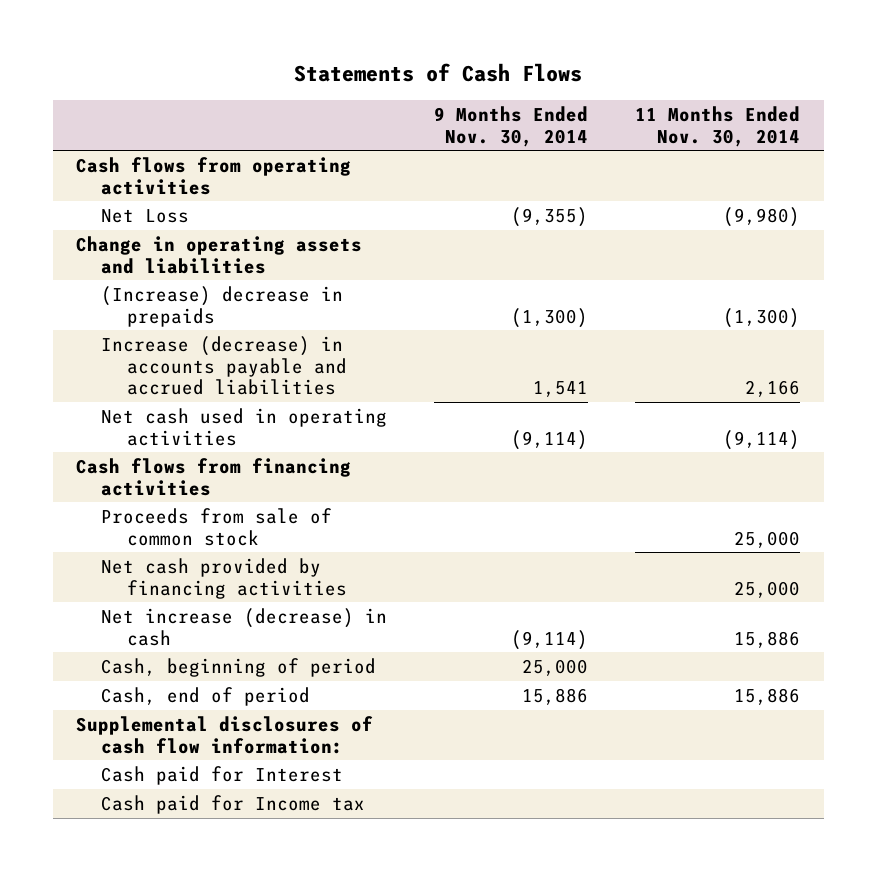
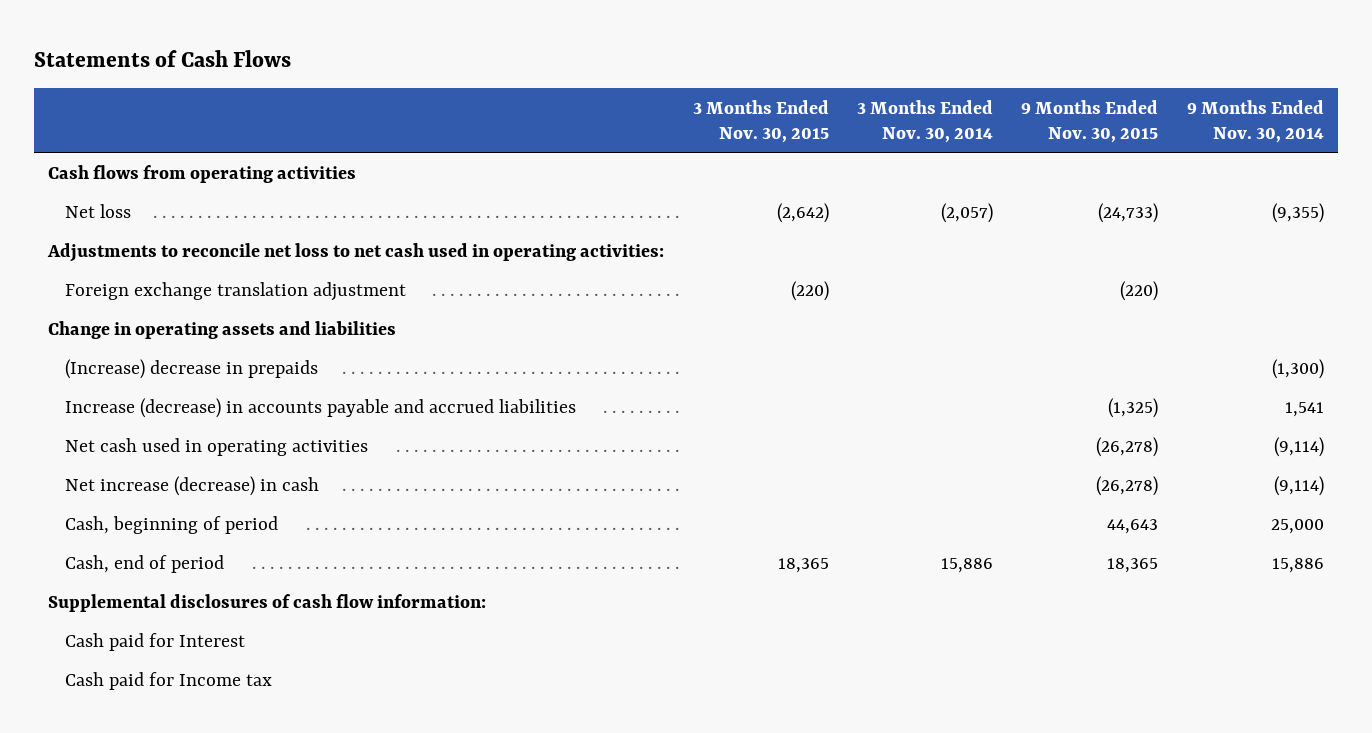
[635,105,801,147] 11 Months Ended Nov. 30, 2014 -> none
none -> [692,100,829,143] 3 Months Ended Nov. 30, 2015
none -> [856,100,993,143] 3 Months Ended Nov. 30, 2014
none -> [1021,100,1159,143] 9 Months Ended Nov. 30, 2015
[101,208,190,223] Net Loss -> [65,203,132,218] Net loss
none -> [47,242,665,262] Adjustments to reconcile net loss to net cash used in operating activities:
none -> [65,281,407,301] Foreign exchange translation adjustment
[76,457,352,496] Cash flows from financing activities -> none
[101,507,333,546] Proceeds from sale of common stock -> none
[101,557,347,599] Net cash provided by financing activities -> none

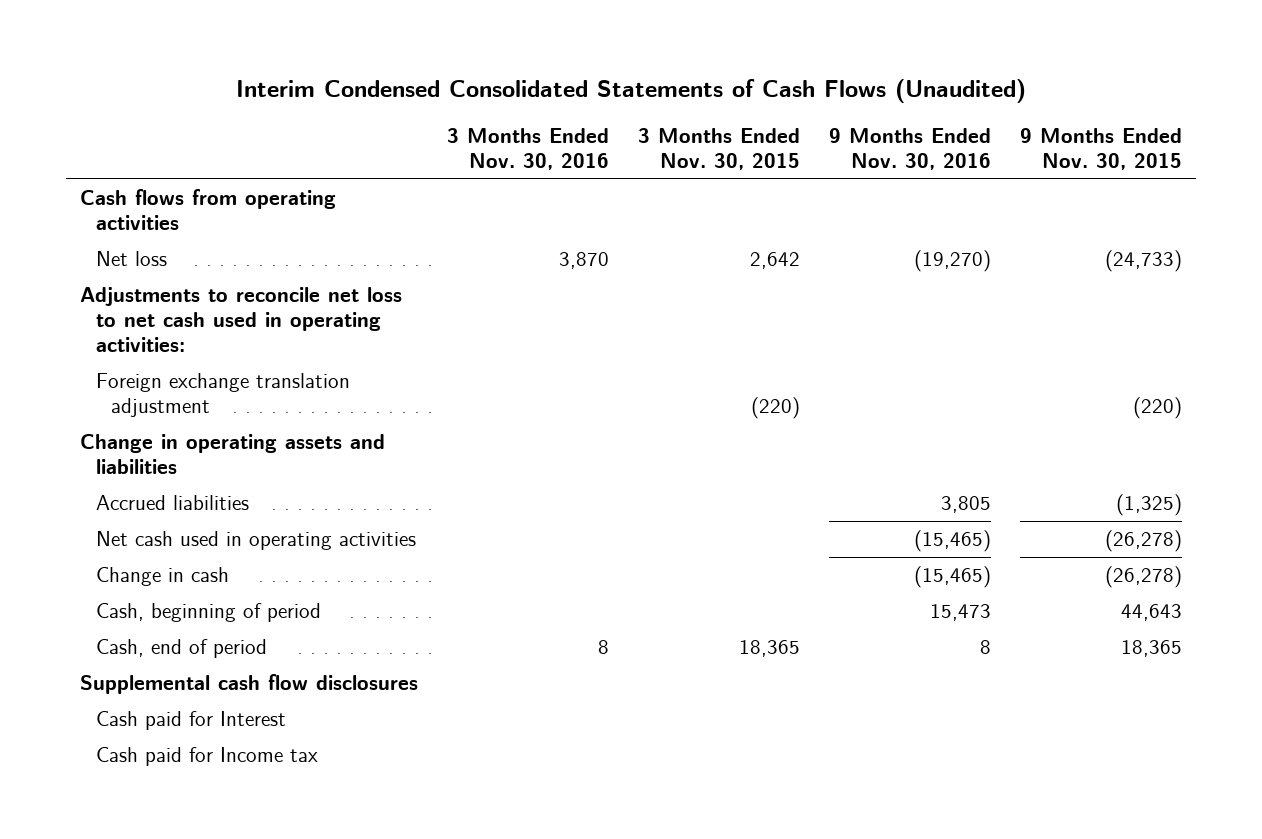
[34,50,292,68] Statements of Cash Flows -> [235,79,1026,104] Interim Condensed Consolidated Statements of Cash Flows (Unaudited)
[856,100,993,143] 3 Months Ended Nov. 30, 2014 -> none
[1186,100,1324,143] 9 Months Ended Nov. 30, 2014 -> none
none -> [447,127,610,170] 3 Months Ended Nov. 30, 2016
none -> [828,127,991,170] 9 Months Ended Nov. 30, 2016
[776,202,829,223] (2,642) -> [749,251,800,269] 2,642
[65,358,319,379] (Increase) decrease in prepaids -> none
[65,397,577,418] Increase (decrease) in accounts payable and accrued liabilities -> [95,494,249,510] Accrued liabilities
[65,475,320,496] Net increase (decrease) in cash -> [95,566,229,586] Change in cash
[48,593,487,612] Supplemental disclosures of cash flow information: -> [80,673,419,694] Supplemental cash flow disclosures

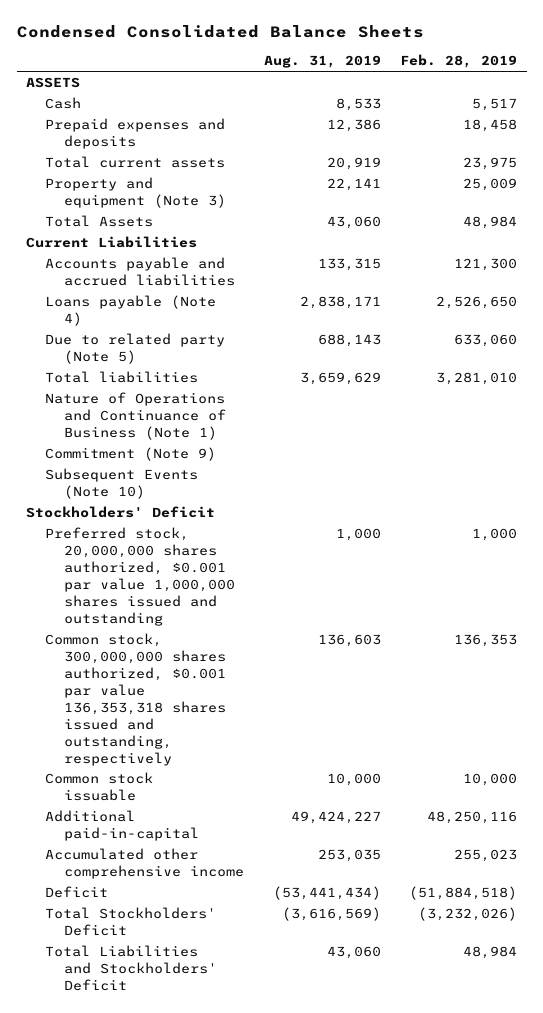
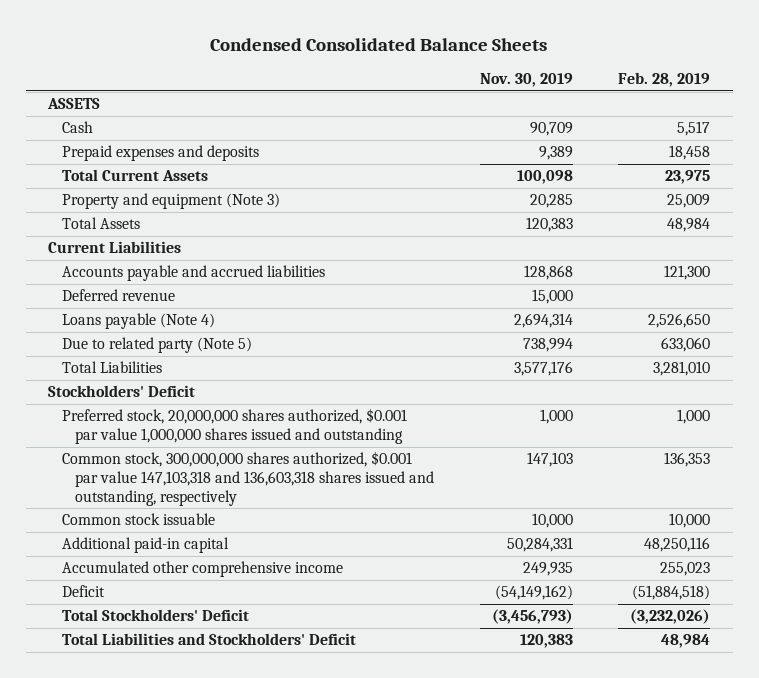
[263,55,381,69] Aug. 31, 2019 -> none
none -> [479,73,573,88] Nov. 30, 2019
[45,156,226,169] Total current assets -> [61,169,208,182] Total Current Assets
none -> [61,289,175,302] Deferred revenue
[45,392,227,440] Nature of Operations and Continuance of Business (Note 1) -> none
[45,447,217,462] Commitment (Note 9) -> none
[45,468,199,500] Subsequent Events (Note 10) -> none
[45,371,199,384] Total liabilities -> [61,361,162,374] Total Liabilities
[45,633,227,766] Common stock, 300,000,000 shares authorized, $0.001 par value 136,353,318 shares issued and outstanding, respectively -> [61,451,434,506] Common stock, 300,000,000 shares authorized, $0.001 par value 147,103,318 and 136,603,318 shares issued and outstanding, respectively
[45,810,200,842] Additional paid-in-capital -> [61,537,229,554] Additional paid-in capital

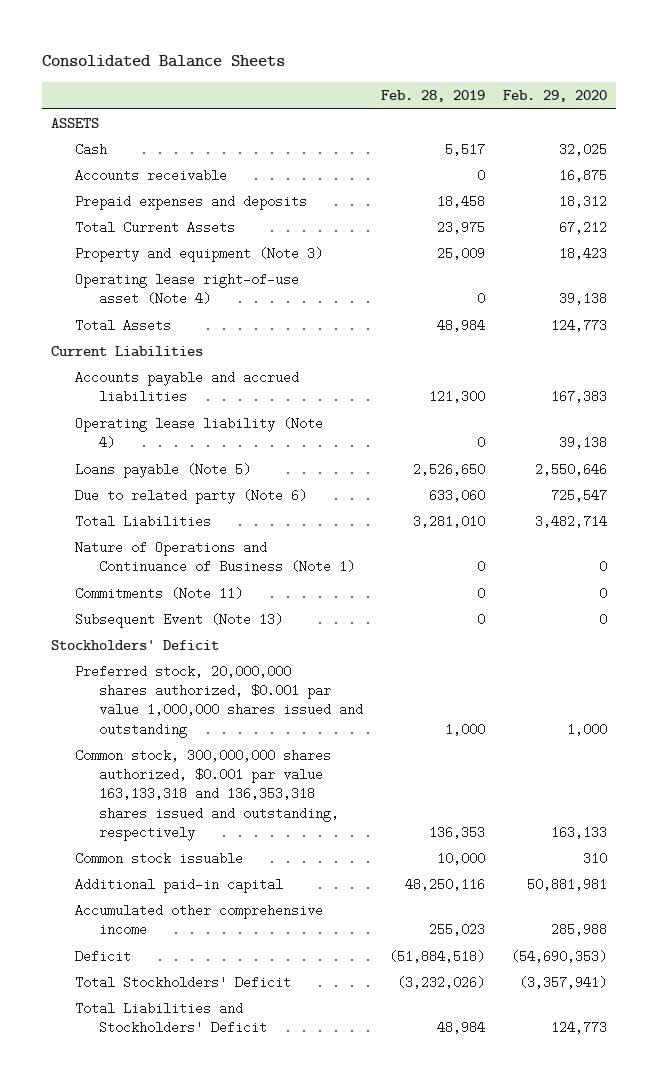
[210,37,548,51] Condensed Consolidated Balance Sheets -> [41,55,285,68] Consolidated Balance Sheets
[479,73,573,88] Nov. 30, 2019 -> none
none -> [502,90,607,103] Feb. 29, 2020
none -> [74,169,227,183] Accounts receivable
none -> [74,273,299,306] Operating lease right-of-use asset (Note 4)
[61,289,175,302] Deferred revenue -> none
none -> [74,417,323,450] Operating lease liability (Note 4)
[61,313,215,330] Loans payable (Note 4) -> [74,463,251,479] Loans payable (Note 5)
[61,337,252,354] Due to related party (Note 5) -> [74,489,307,505] Due to related party (Note 6)
none -> [74,541,355,574] Nature of Operations and Continuance of Business (Note 1)
none -> [74,587,243,601] Commitments (Note 11)
none -> [74,613,283,629] Subsequent Event (Note 13)
[61,451,434,506] Common stock, 300,000,000 shares authorized, $0.001 par value 147,103,318 and 136,603,318 shares issued and outstanding, respectively -> [74,749,339,841] Common stock, 300,000,000 shares authorized, $0.001 par value 163,133,318 and 136,353,318 shares issued and outstanding, respectively

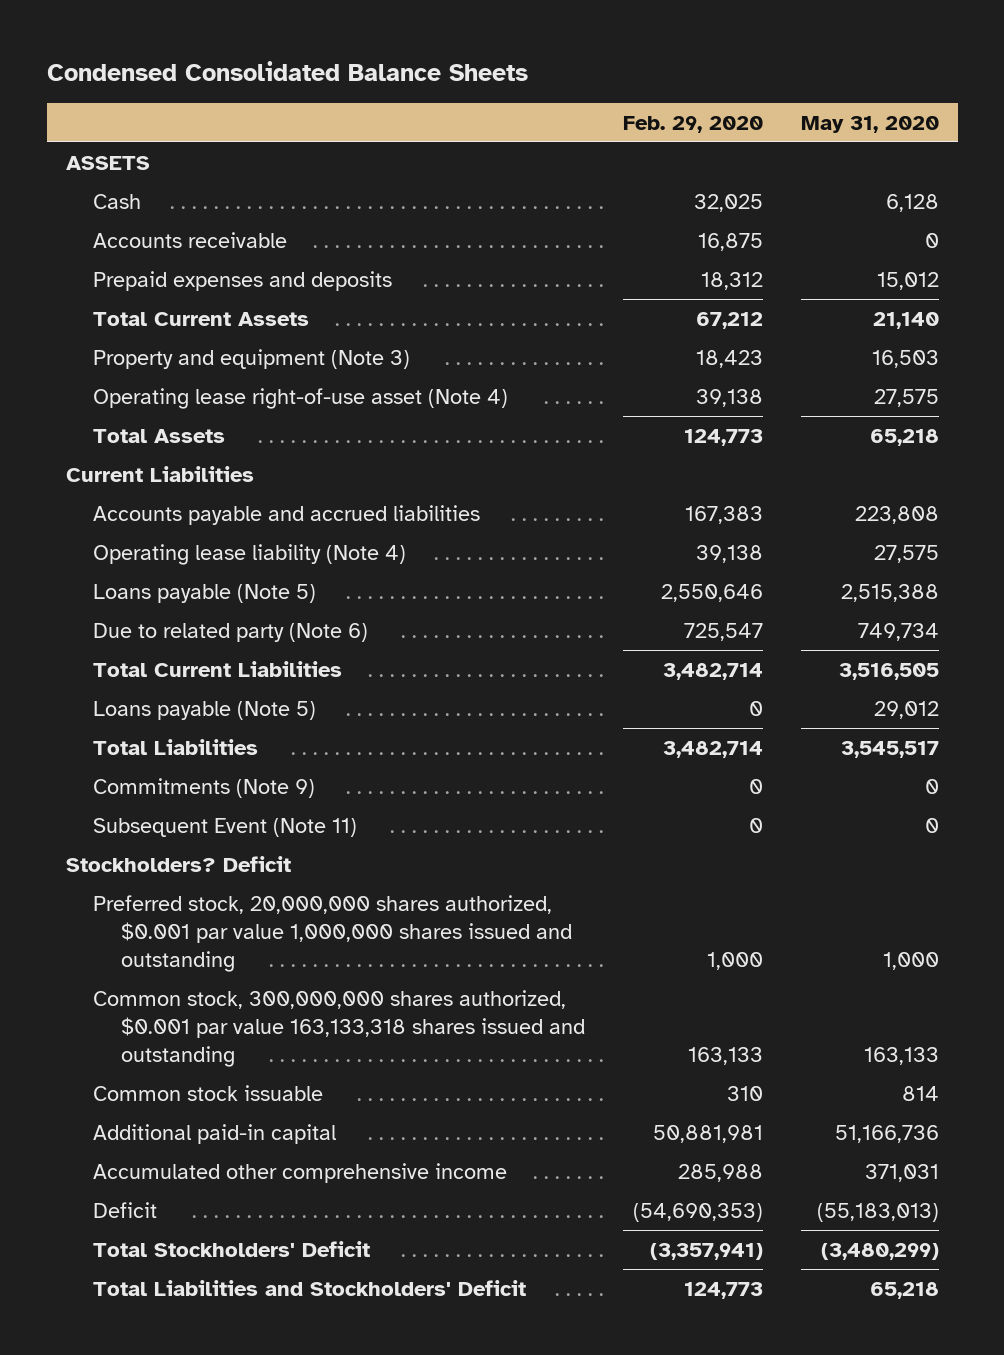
[41,55,285,68] Consolidated Balance Sheets -> [46,60,528,81] Condensed Consolidated Balance Sheets
[380,90,485,103] Feb. 28, 2019 -> none
none -> [800,115,939,133] May 31, 2020
none -> [93,660,343,677] Total Current Liabilities
none -> [93,700,317,720] Loans payable (Note 5)
[74,541,355,574] Nature of Operations and Continuance of Business (Note 1) -> none
[74,587,243,601] Commitments (Note 11) -> [93,777,316,798] Commitments (Note 9)
[74,613,283,629] Subsequent Event (Note 13) -> [93,817,358,837] Subsequent Event (Note 11)
[50,640,219,651] Stockholders' Deficit -> [65,855,291,872] Stockholders? Deficit
[74,749,339,841] Common stock, 300,000,000 shares authorized, $0.001 par value 163,133,318 and 136,353,318 shares issued and outstanding, respectively -> [93,989,585,1068] Common stock, 300,000,000 shares authorized, $0.001 par value 163,133,318 shares issued and outstanding

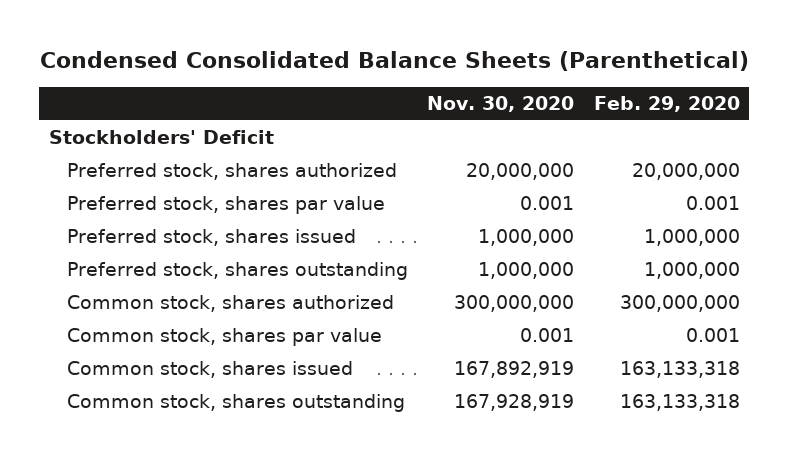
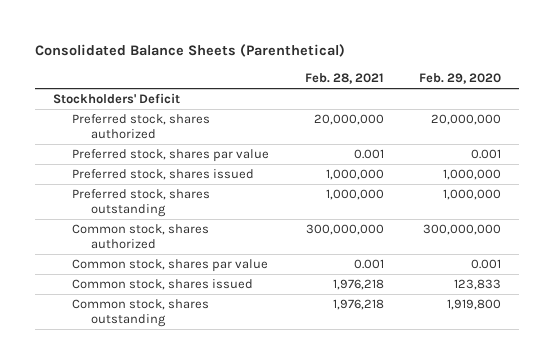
[40,51,750,72] Condensed Consolidated Balance Sheets (Parenthetical) -> [35,43,346,57] Consolidated Balance Sheets (Parenthetical)
[427,96,575,113] Nov. 30, 2020 -> none
none -> [304,72,384,84] Feb. 28, 2021
[619,361,740,379] 163,133,318 -> [454,279,502,291] 123,833
[619,394,740,412] 163,133,318 -> [447,299,502,311] 1,919,800

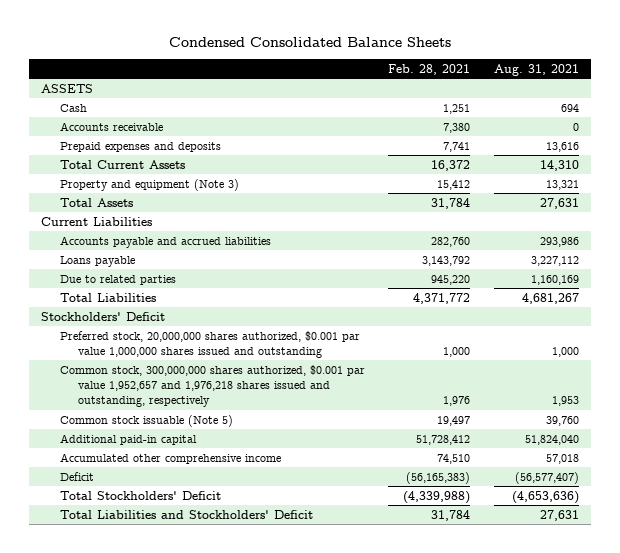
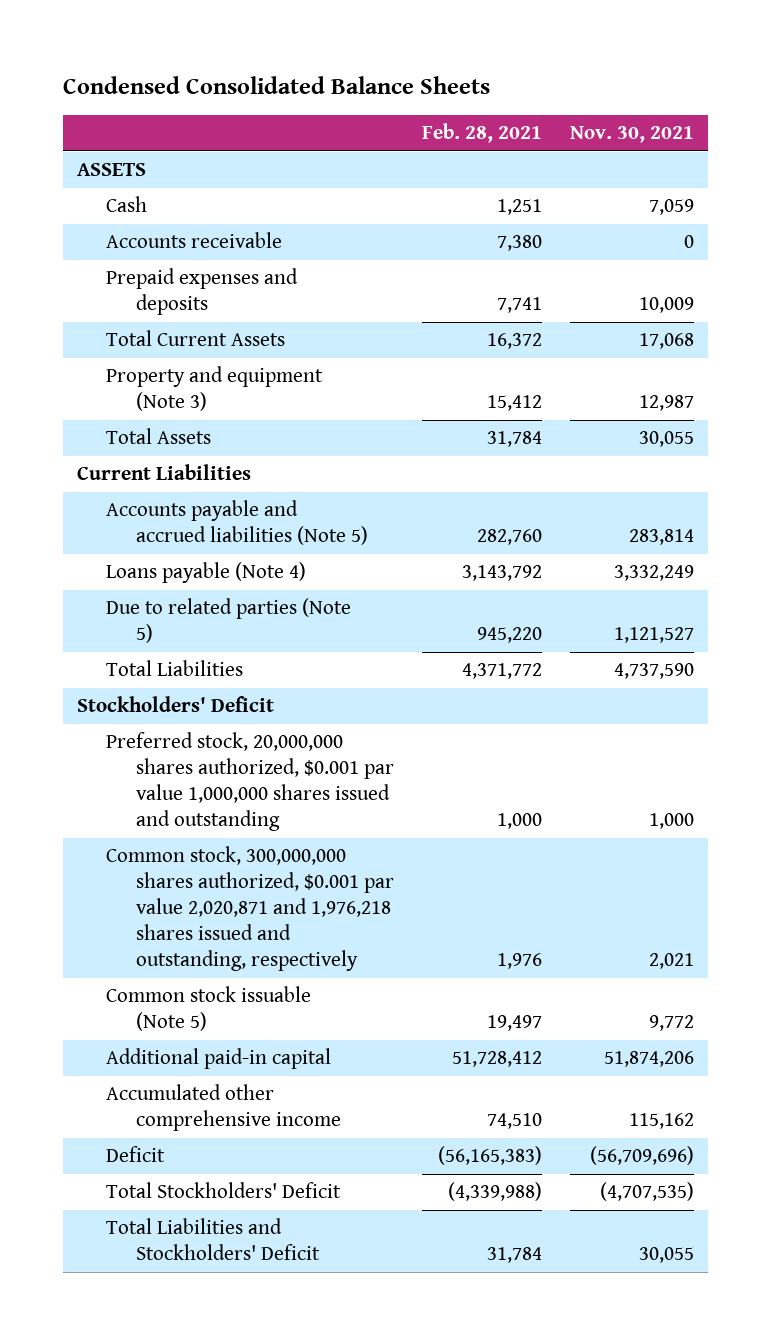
[494,63,580,76] Aug. 31, 2021 -> none
none -> [570,126,695,144] Nov. 30, 2021
[59,235,271,248] Accounts payable and accrued liabilities -> [106,500,368,546] Accounts payable and accrued liabilities (Note 5)
[59,255,135,267] Loans payable -> [106,562,307,584] Loans payable (Note 4)
[59,274,176,285] Due to related parties -> [106,598,352,644] Due to related parties (Note 5)
[59,364,365,408] Common stock, 300,000,000 shares authorized, $0.001 par value 1,952,657 and 1,976,218 shares issued and outstanding, respectively -> [106,846,394,971] Common stock, 300,000,000 shares authorized, $0.001 par value 2,020,871 and 1,976,218 shares issued and outstanding, respectively

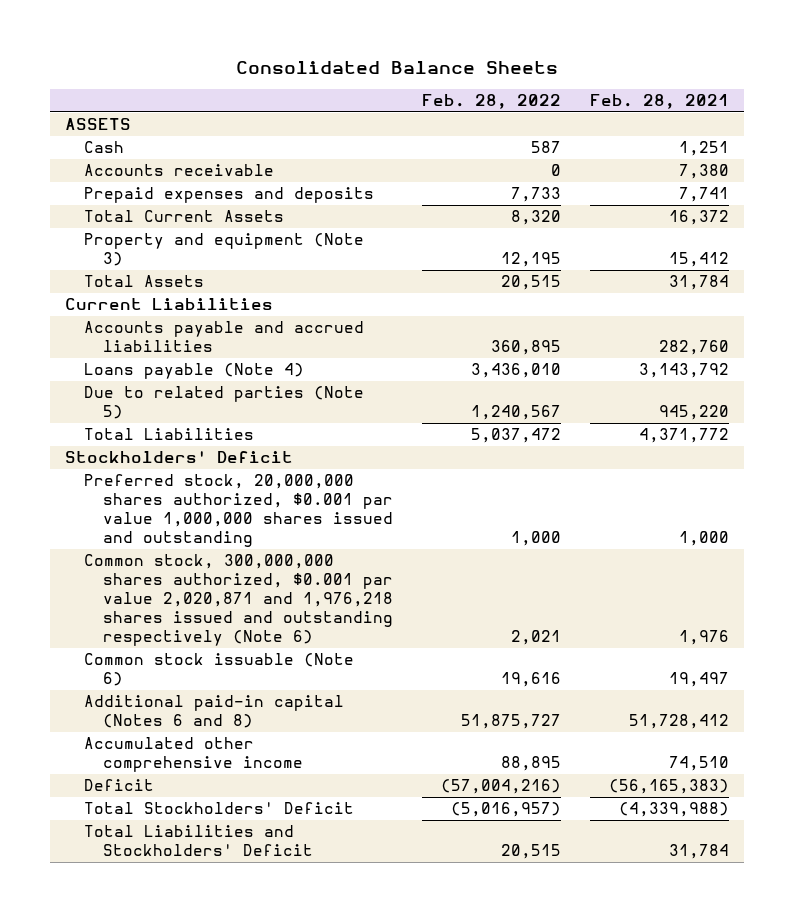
[62,76,490,95] Condensed Consolidated Balance Sheets -> [235,60,558,74] Consolidated Balance Sheets
[570,126,695,144] Nov. 30, 2021 -> none
none -> [422,94,562,110] Feb. 28, 2022
[106,500,368,546] Accounts payable and accrued liabilities (Note 5) -> [83,321,364,353] Accounts payable and accrued liabilities
[106,846,394,971] Common stock, 300,000,000 shares authorized, $0.001 par value 2,020,871 and 1,976,218 shares issued and outstanding, respectively -> [83,554,393,647] Common stock, 300,000,000 shares authorized, $0.001 par value 2,020,871 and 1,976,218 shares issued and outstanding respectively (Note 6)
[106,986,312,1032] Common stock issuable (Note 5) -> [83,653,354,687] Common stock issuable (Note 6)
[106,1048,332,1070] Additional paid-in capital -> [83,695,344,729] Additional paid-in capital (Notes 6 and 8)

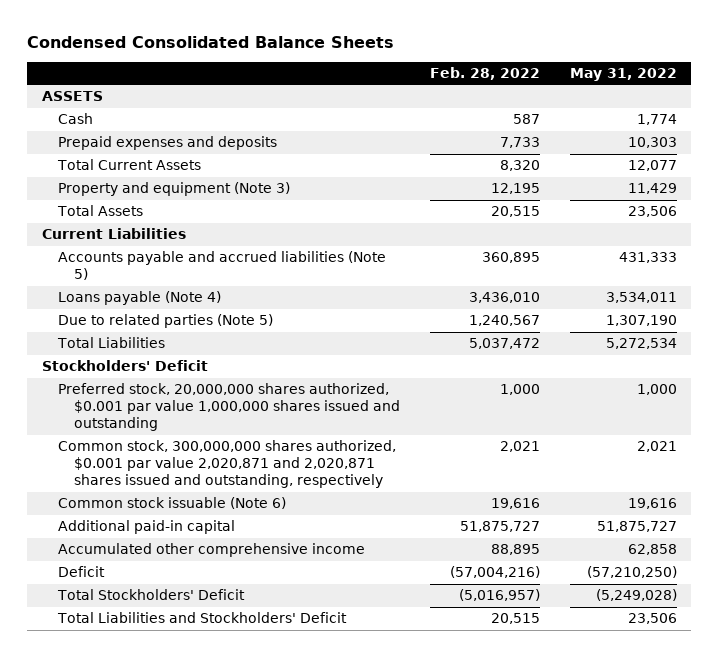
[235,60,558,74] Consolidated Balance Sheets -> [27,36,395,49] Condensed Consolidated Balance Sheets
[590,94,730,110] Feb. 28, 2021 -> none
none -> [569,68,677,82] May 31, 2022
[83,164,274,177] Accounts receivable -> none
[83,321,364,353] Accounts payable and accrued liabilities -> [58,251,387,281] Accounts payable and accrued liabilities (Note 5)
[83,554,393,647] Common stock, 300,000,000 shares authorized, $0.001 par value 2,020,871 and 1,976,218 shares issued and outstanding respectively (Note 6) -> [58,440,397,489] Common stock, 300,000,000 shares authorized, $0.001 par value 2,020,871 and 2,020,871 shares issued and outstanding, respectively
[83,695,344,729] Additional paid-in capital (Notes 6 and 8) -> [58,520,236,535] Additional paid-in capital

